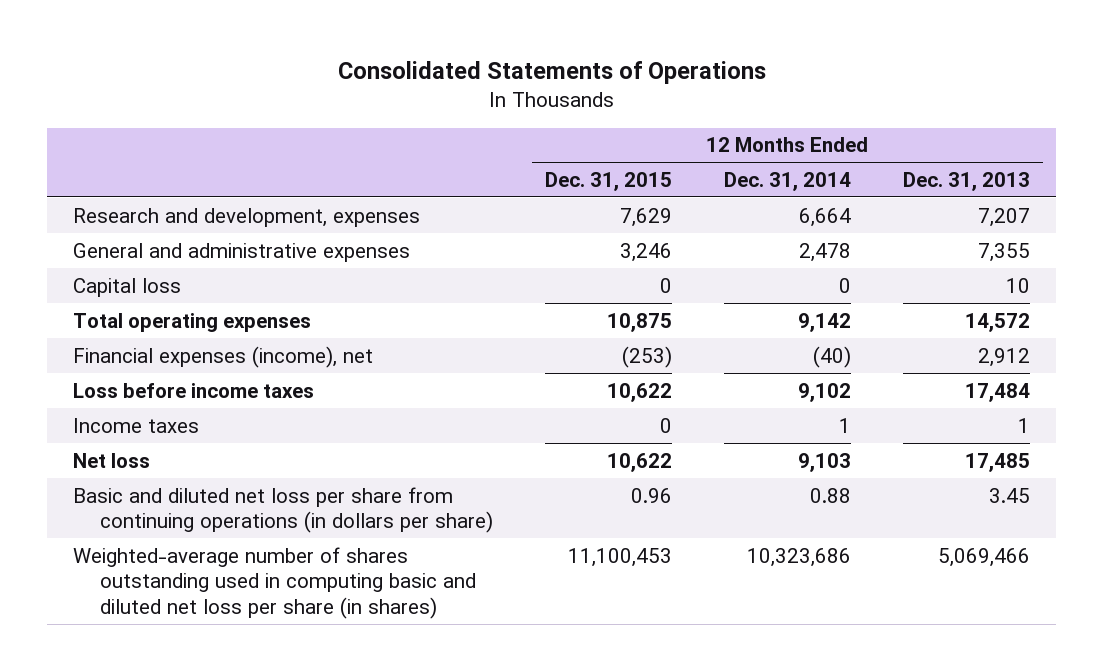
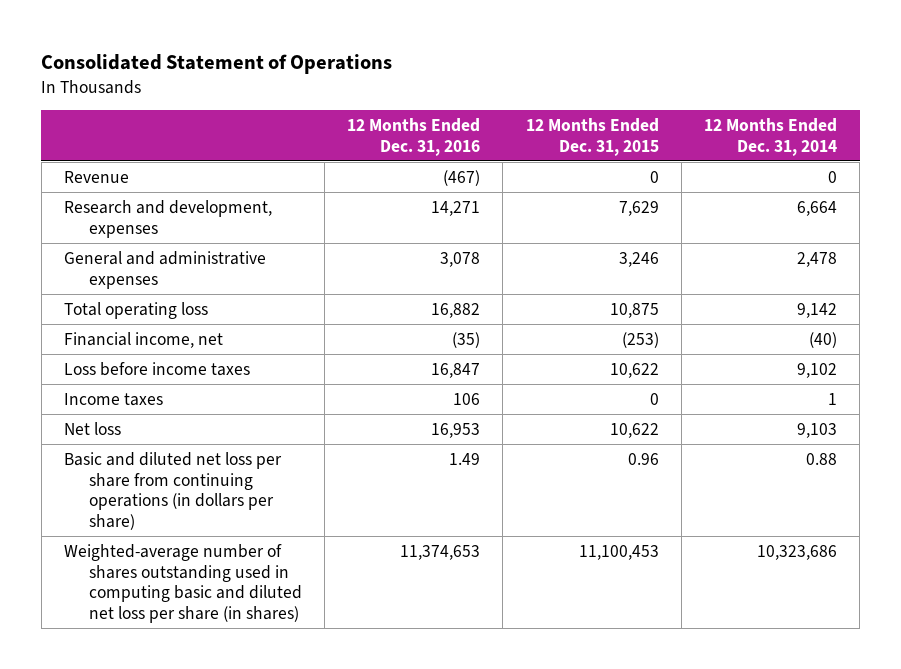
[337,61,766,85] Consolidated Statements of Operations -> [41,53,393,74] Consolidated Statement of Operations
[902,171,1030,191] Dec. 31, 2013 -> none
none -> [347,117,481,156] 12 Months Ended Dec. 31, 2016
none -> [64,170,130,183] Revenue
[73,277,182,297] Capital loss -> none
[73,312,312,332] Total operating expenses -> [64,301,209,319] Total operating loss
[73,345,374,368] Financial expenses (income), net -> [64,331,224,348] Financial income, net

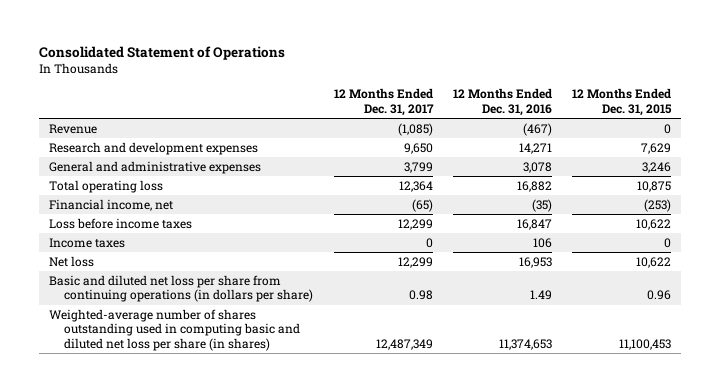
[704,117,838,156] 12 Months Ended Dec. 31, 2014 -> none
none -> [333,88,434,116] 12 Months Ended Dec. 31, 2017
[64,199,273,238] Research and development, expenses -> [48,141,258,155] Research and development expenses

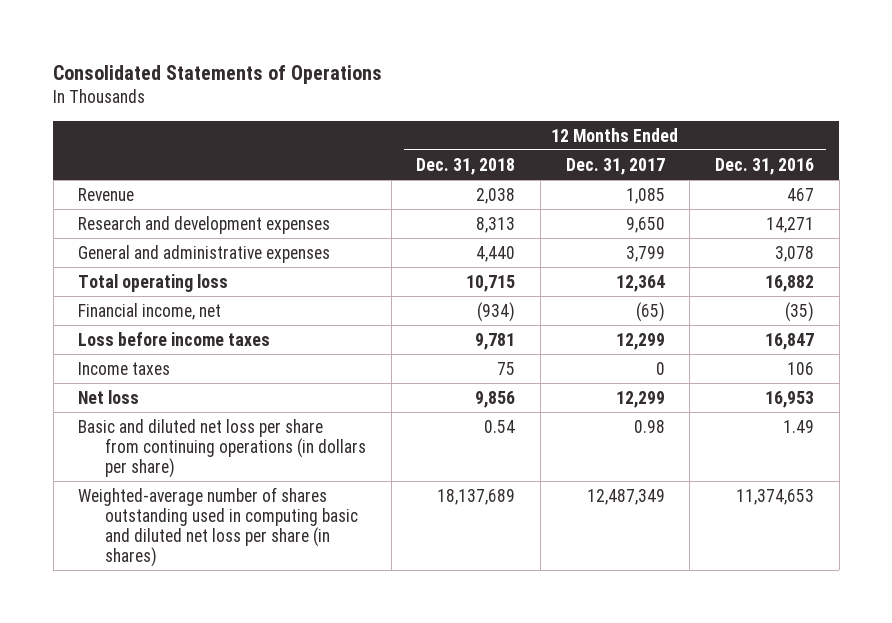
[38,45,285,60] Consolidated Statement of Operations -> [53,65,383,85] Consolidated Statements of Operations
[571,88,672,116] 12 Months Ended Dec. 31, 2015 -> none
none -> [416,157,516,175] Dec. 31, 2018
[397,122,433,136] (1,085) -> [625,187,665,204] 1,085
[522,122,552,136] (467) -> [786,187,814,201] 467

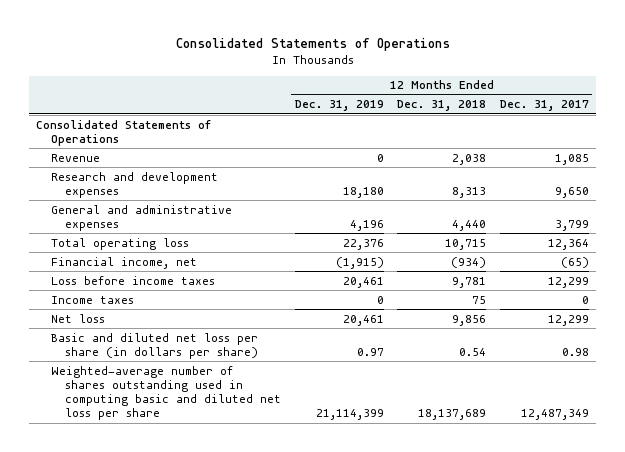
[714,157,814,175] Dec. 31, 2016 -> none
none -> [294,100,384,112] Dec. 31, 2019
none -> [36,119,212,146] Consolidated Statements of Operations
[78,418,366,478] Basic and diluted net loss per share from continuing operations (in dollars per share) -> [50,332,259,359] Basic and diluted net loss per share (in dollars per share)
[78,486,358,567] Weighted-average number of shares outstanding used in computing basic and diluted net loss per share (in shares) -> [50,365,282,421] Weighted-average number of shares outstanding used in computing basic and diluted net loss per share

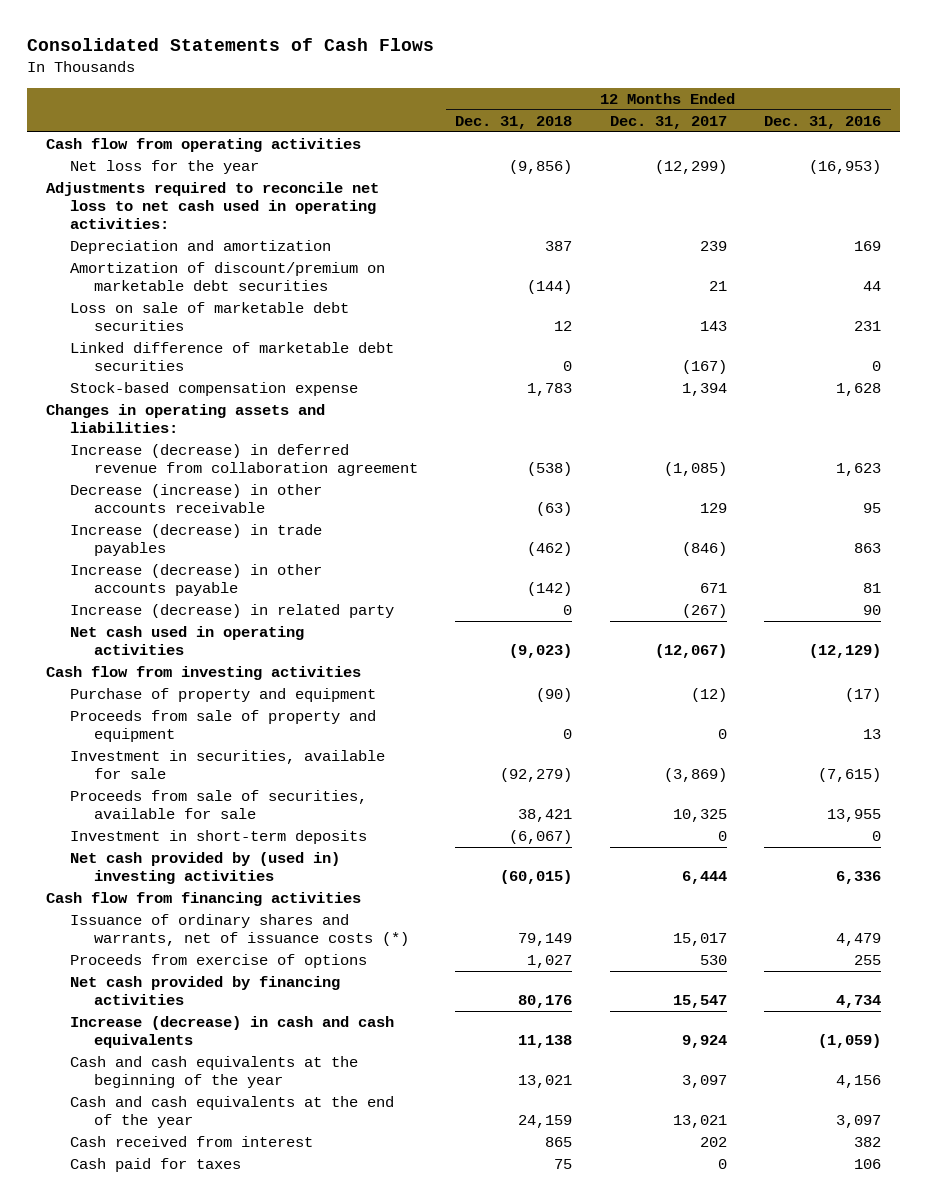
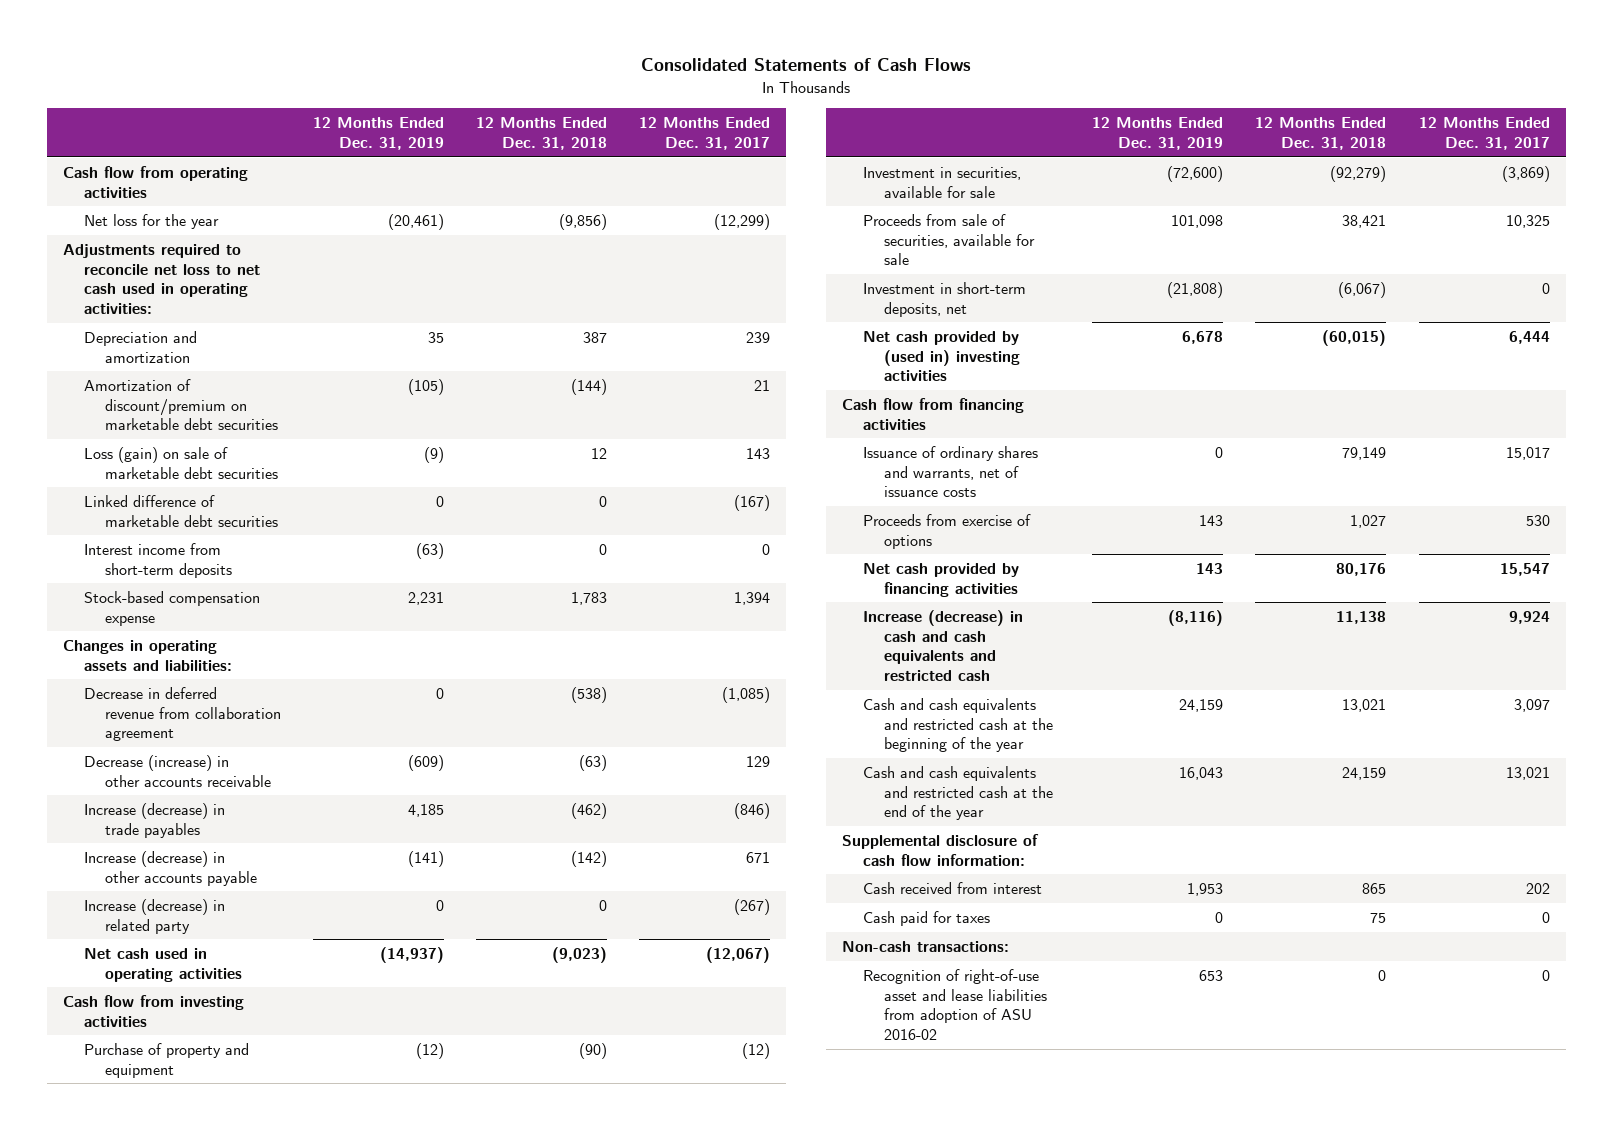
[764,115,882,129] Dec. 31, 2016 -> none
none -> [313,117,445,150] 12 Months Ended Dec. 31, 2019
[70,302,350,332] Loss on sale of marketable debt securities -> [83,446,278,479] Loss (gain) on sale of marketable debt securities
none -> [83,542,232,578] Interest income from short-term deposits
[70,444,419,477] Increase (decrease) in deferred revenue from collaboration agreement -> [83,686,281,742] Decrease in deferred revenue from collaboration agreement
[70,710,377,743] Proceeds from sale of property and equipment -> none
[70,830,368,845] Investment in short-term deposits -> [862,281,1026,317] Investment in short-term deposits, net
[70,914,410,947] Issuance of ordinary shares and warrants, net of issuance costs (*) -> [862,445,1038,498] Issuance of ordinary shares and warrants, net of issuance costs
[70,1016,395,1049] Increase (decrease) in cash and cash equivalents -> [862,609,1023,682] Increase (decrease) in cash and cash equivalents and restricted cash
[70,1056,359,1089] Cash and cash equivalents at the beginning of the year -> [862,697,1053,753] Cash and cash equivalents and restricted cash at the beginning of the year
[70,1096,395,1129] Cash and cash equivalents at the end of the year -> [862,765,1053,821] Cash and cash equivalents and restricted cash at the end of the year
none -> [841,833,1039,866] Supplemental disclosure of cash flow information:
none -> [841,940,1009,952] Non-cash transactions:
none -> [862,968,1047,1041] Recognition of right-of-use asset and lease liabilities from adoption of ASU 2016-02

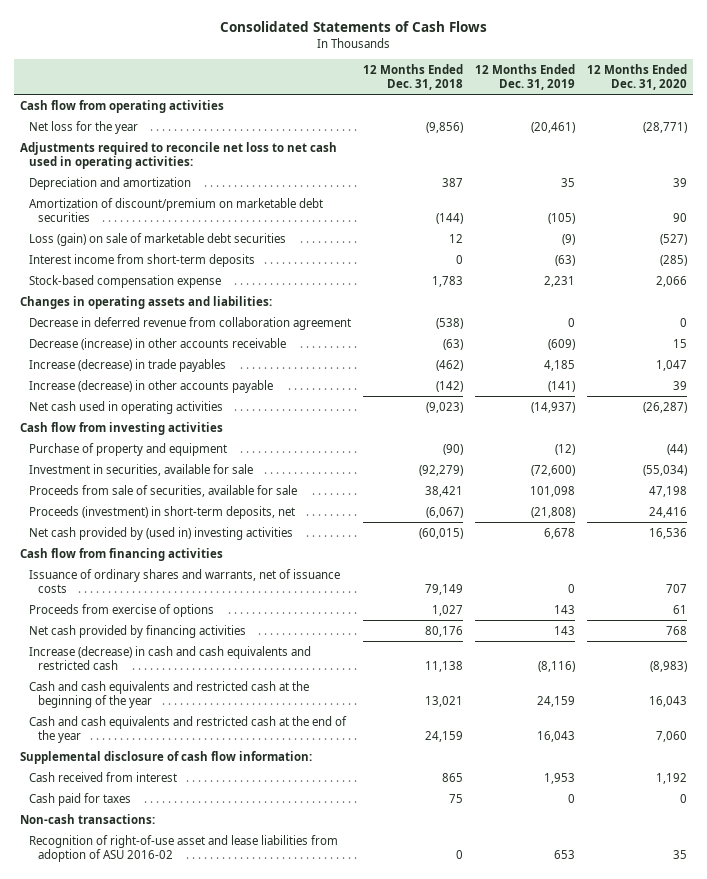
[639,117,771,150] 12 Months Ended Dec. 31, 2017 -> none
none -> [587,63,688,90] 12 Months Ended Dec. 31, 2020
[83,494,278,527] Linked difference of marketable debt securities -> none
[83,898,225,934] Increase (decrease) in related party -> none
[862,281,1026,317] Investment in short-term deposits, net -> [28,505,295,519] Proceeds (investment) in short-term deposits, net

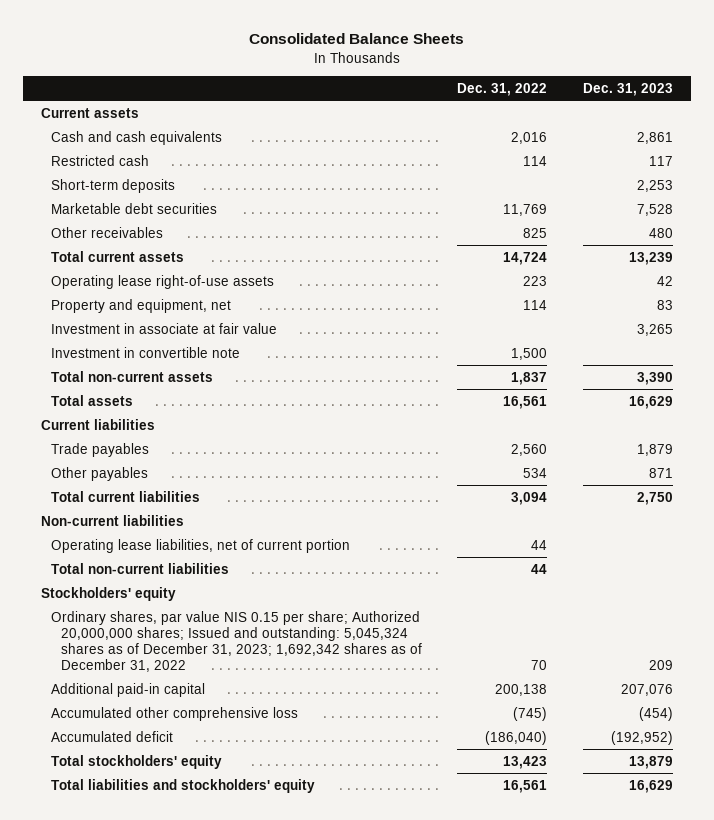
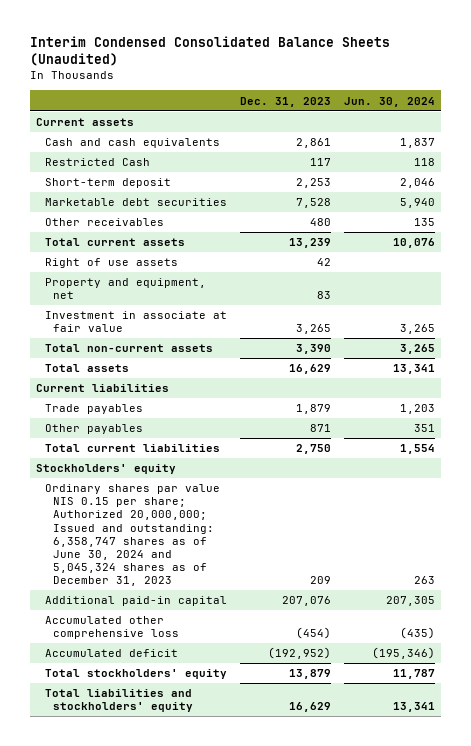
[248,33,464,45] Consolidated Balance Sheets -> [29,35,390,67] Interim Condensed Consolidated Balance Sheets (Unaudited)
[457,82,548,96] Dec. 31, 2022 -> none
none -> [343,96,435,107] Jun. 30, 2024
[50,154,149,166] Restricted cash -> [44,158,150,167] Restricted Cash
[50,178,175,193] Short-term deposits -> [44,178,171,189] Short-term deposit
[50,274,274,289] Operating lease right-of-use assets -> [44,258,178,269] Right of use assets
[50,346,240,358] Investment in convertible note -> none
[40,514,184,526] Non-current liabilities -> none
[50,538,350,553] Operating lease liabilities, net of current portion -> none
[50,562,229,574] Total non-current liabilities -> none
[50,610,422,672] Ordinary shares, par value NIS 0.15 per share; Authorized 20,000,000 shares; Issued and outstanding: 5,045,324 shares as of December 31, 2023; 1,692,342 shares as of December 31, 2022 -> [44,484,220,586] Ordinary shares par value NIS 0.15 per share; Authorized 20,000,000; Issued and outstanding: 6,358,747 shares as of June 30, 2024 and 5,045,324 shares as of December 31, 2023

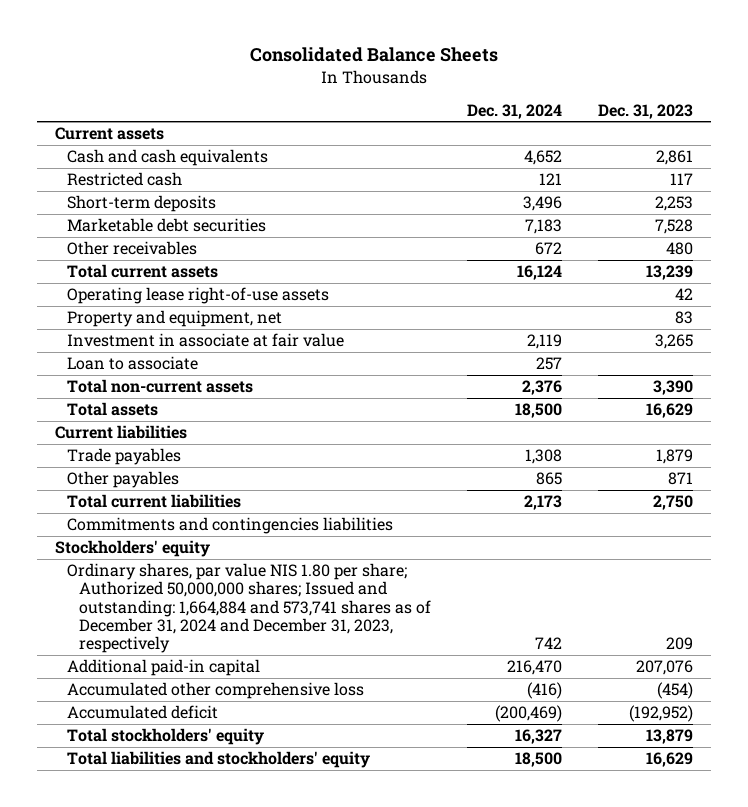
[29,35,390,67] Interim Condensed Consolidated Balance Sheets (Unaudited) -> [249,47,498,63] Consolidated Balance Sheets
[343,96,435,107] Jun. 30, 2024 -> none
none -> [466,103,562,119] Dec. 31, 2024
[44,158,150,167] Restricted Cash -> [66,172,182,187] Restricted cash
[44,178,171,189] Short-term deposit -> [66,195,216,213] Short-term deposits
[44,258,178,269] Right of use assets -> [66,287,329,305] Operating lease right-of-use assets
none -> [66,356,198,371] Loan to associate
none -> [66,517,393,535] Commitments and contingencies liabilities
[44,484,220,586] Ordinary shares par value NIS 0.15 per share; Authorized 20,000,000; Issued and outstanding: 6,358,747 shares as of June 30, 2024 and 5,045,324 shares as of December 31, 2023 -> [66,563,431,654] Ordinary shares, par value NIS 1.80 per share; Authorized 50,000,000 shares; Issued and outstanding: 1,664,884 and 573,741 shares as of December 31, 2024 and December 31, 2023, respectively

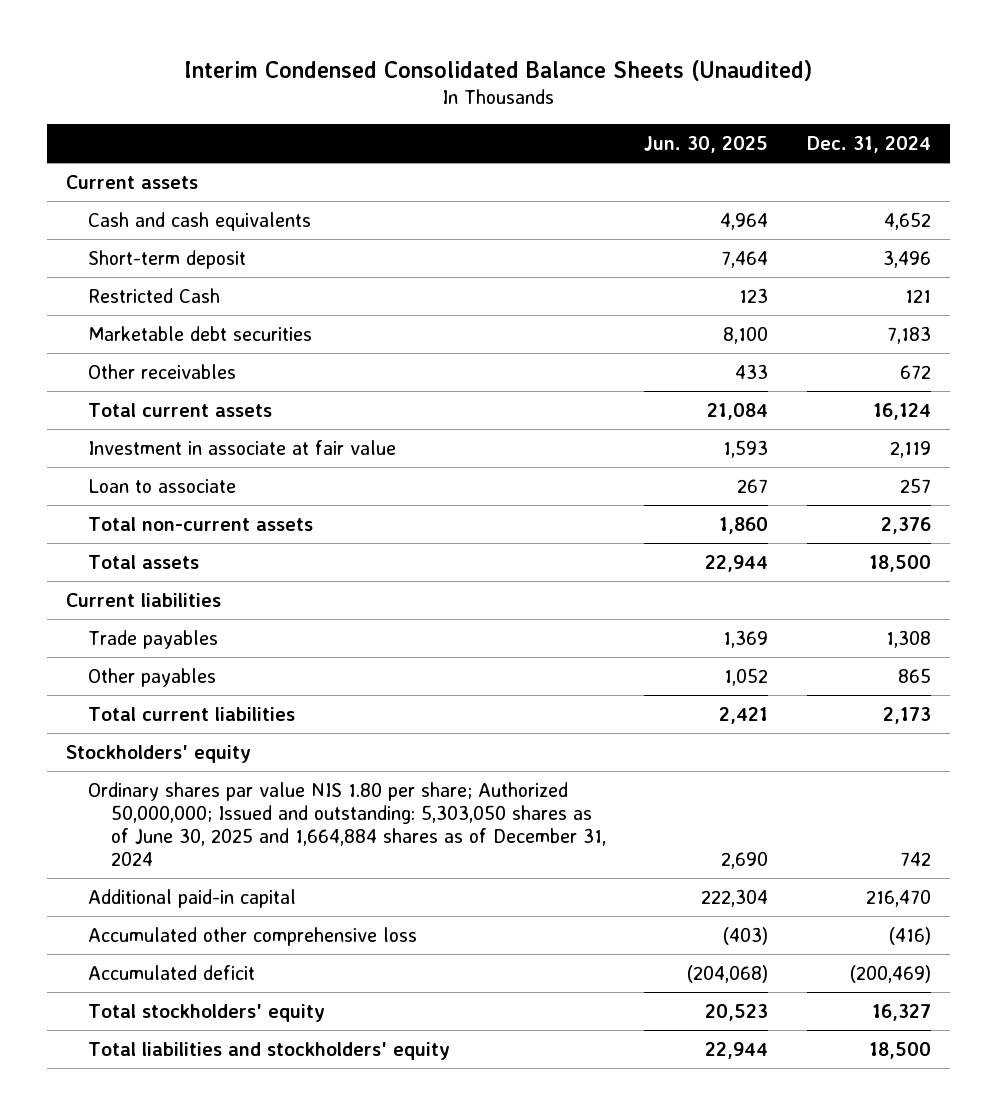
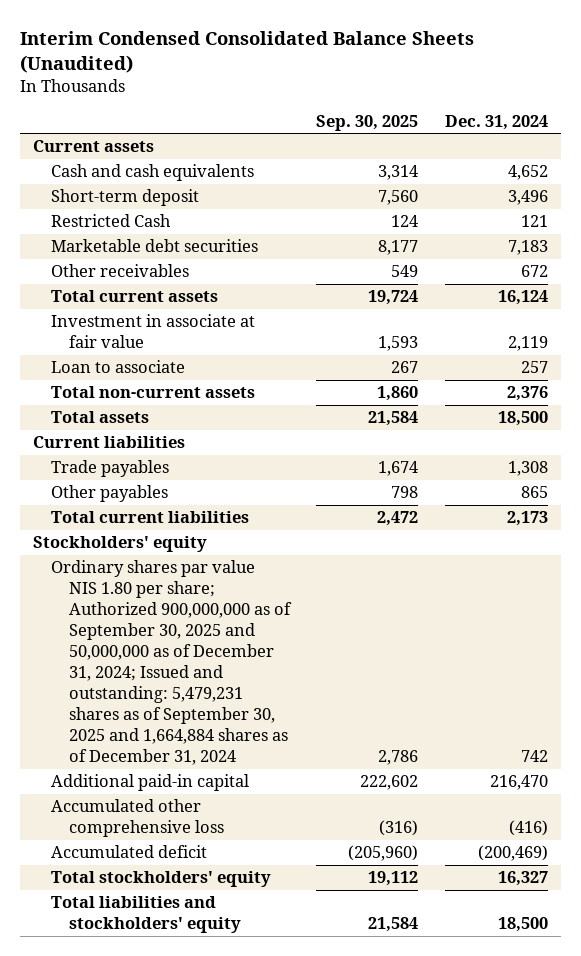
[644,135,769,153] Jun. 30, 2025 -> none
none -> [316,114,419,131] Sep. 30, 2025
[88,781,607,867] Ordinary shares par value NIS 1.80 per share; Authorized 50,000,000; Issued and outstanding: 5,303,050 shares as of June 30, 2025 and 1,664,884 shares as of December 31, 2024 -> [50,560,292,765] Ordinary shares par value NIS 1.80 per share; Authorized 900,000,000 as of September 30, 2025 and 50,000,000 as of December 31, 2024; Issued and outstanding: 5,479,231 shares as of September 30, 2025 and 1,664,884 shares as of December 31, 2024

